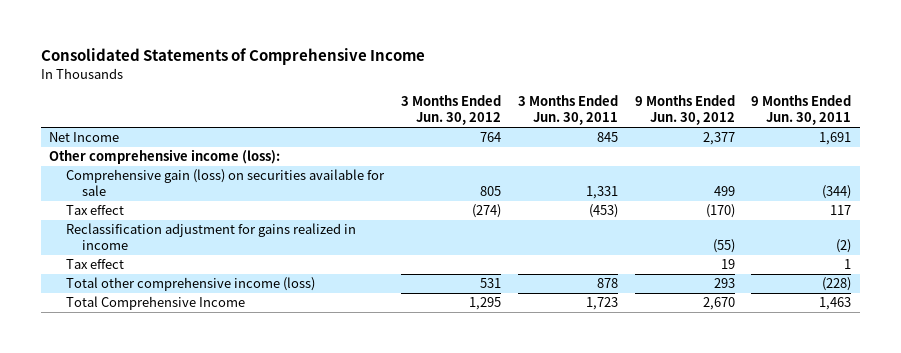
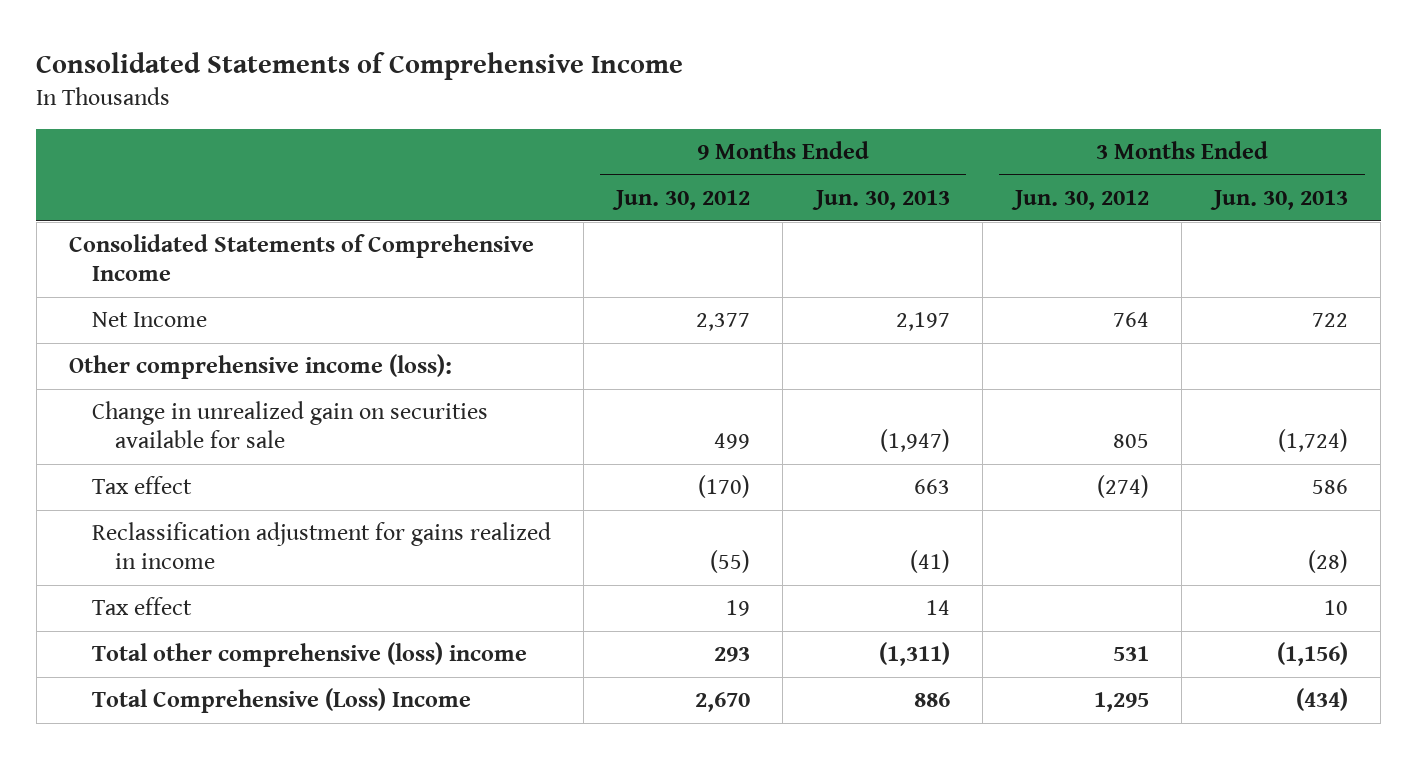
[517,95,618,126] 3 Months Ended Jun. 30, 2011 -> none
[751,95,852,126] 9 Months Ended Jun. 30, 2011 -> none
none -> [811,189,950,210] Jun. 30, 2013
none -> [1210,189,1349,210] Jun. 30, 2013
none -> [68,234,534,282] Consolidated Statements of Comprehensive Income
[65,169,385,197] Comprehensive gain (loss) on securities available for sale -> [91,401,488,449] Change in unrealized gain on securities available for sale
[65,277,315,292] Total other comprehensive income (loss) -> [91,642,527,668] Total other comprehensive (loss) income
[65,296,245,311] Total Comprehensive Income -> [91,688,471,714] Total Comprehensive (Loss) Income

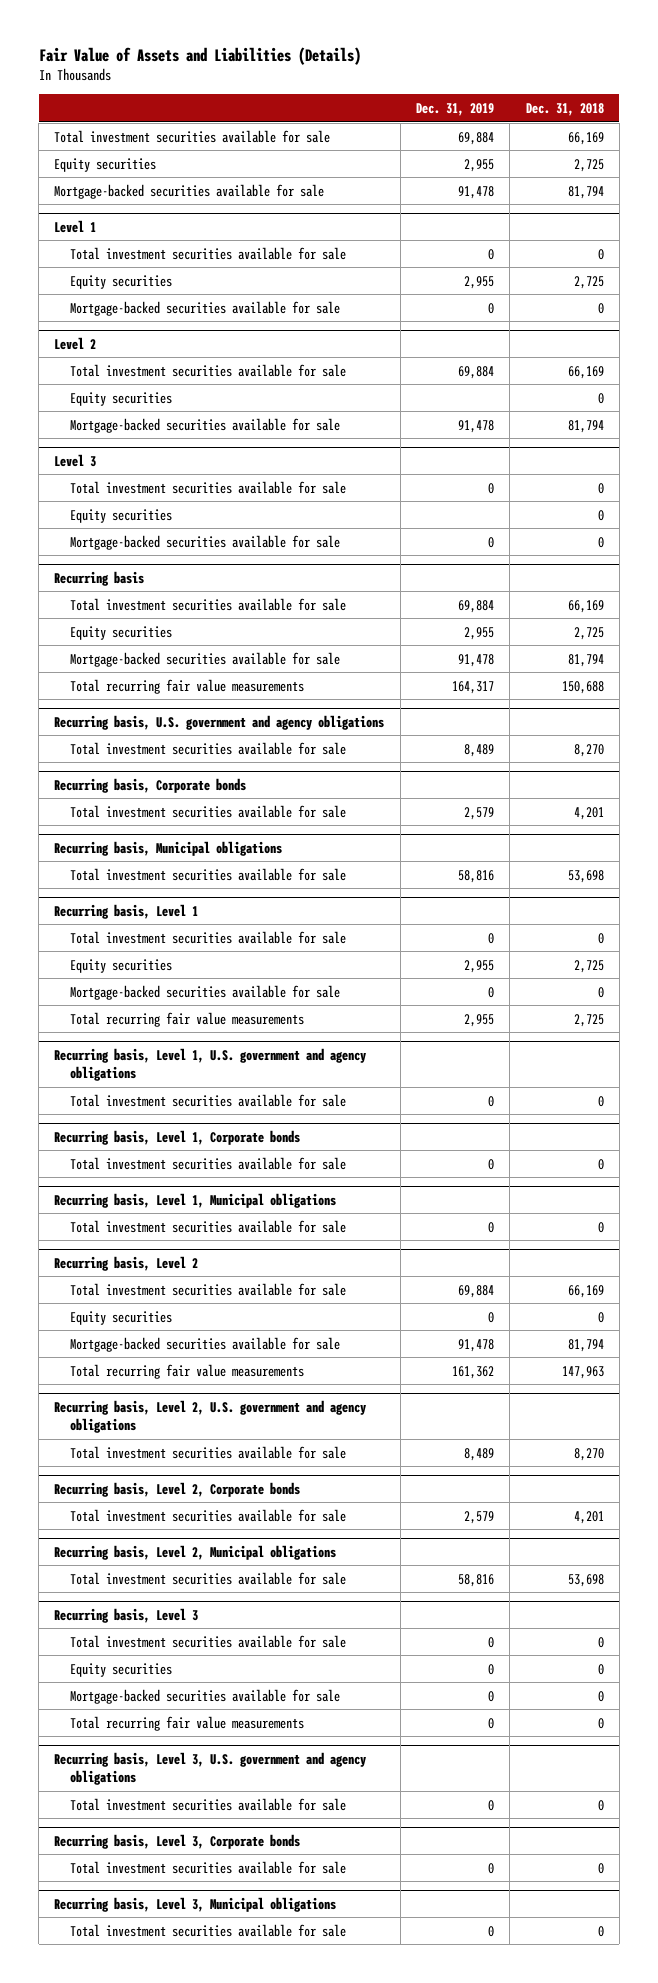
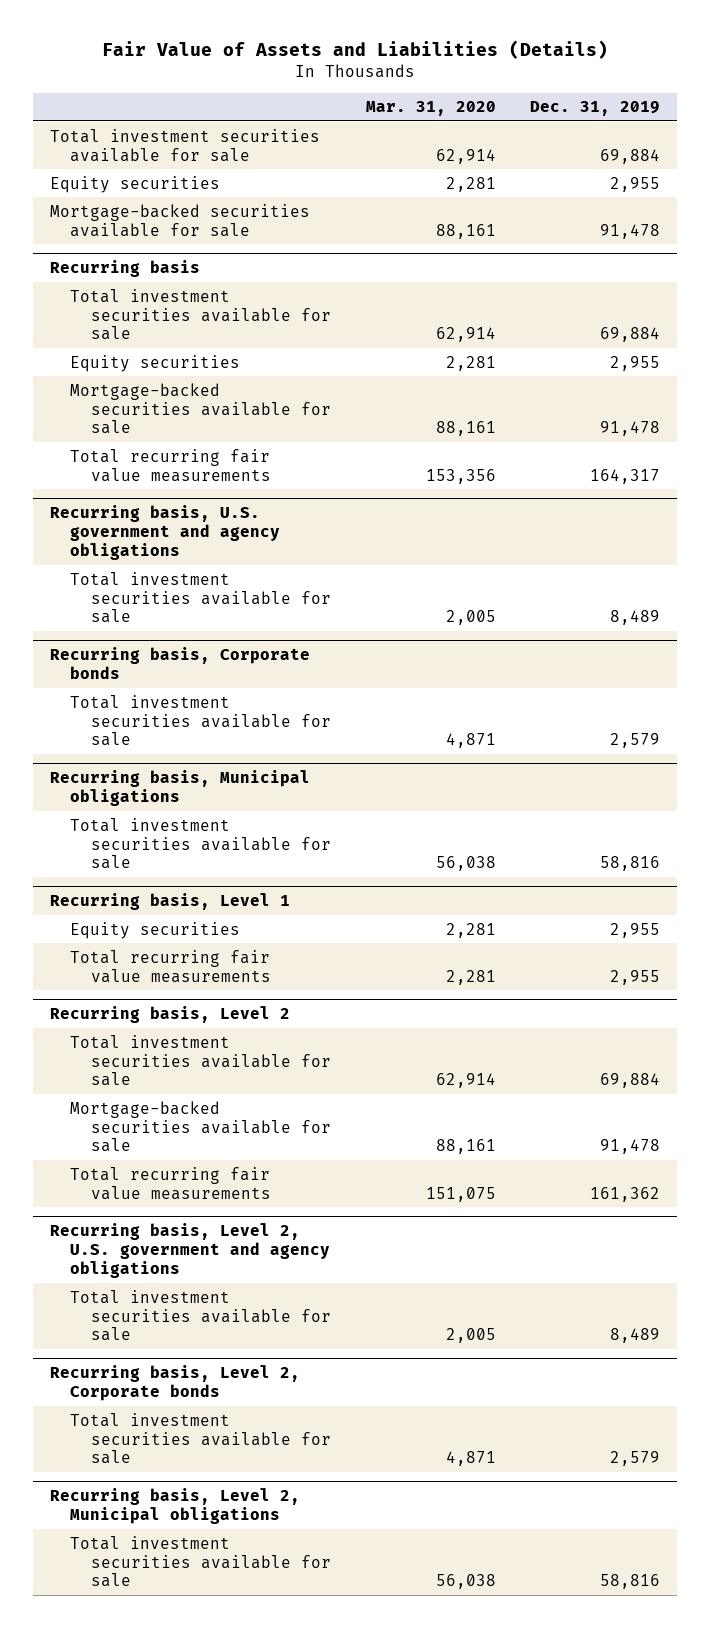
[525,102,604,116] Dec. 31, 2018 -> none
none -> [365,101,496,117] Mar. 31, 2020
[54,219,97,233] Level 1 -> none
[69,246,346,260] Total investment securities available for sale -> none
[69,274,172,289] Equity securities -> none
[69,300,340,316] Mortgage-backed securities available for sale -> none
[54,336,97,350] Level 2 -> none
[69,363,346,377] Total investment securities available for sale -> none
[69,391,172,406] Equity securities -> none
[69,417,340,433] Mortgage-backed securities available for sale -> none
[54,453,97,467] Level 3 -> none
[69,480,346,494] Total investment securities available for sale -> none
[69,508,172,523] Equity securities -> none
[69,534,340,550] Mortgage-backed securities available for sale -> none
[69,930,346,944] Total investment securities available for sale -> none
[69,984,340,1000] Mortgage-backed securities available for sale -> none
[54,1047,367,1081] Recurring basis, Level 1, U.S. government and agency obligations -> none
[69,1093,346,1107] Total investment securities available for sale -> none
[54,1129,301,1145] Recurring basis, Level 1, Corporate bonds -> none
[69,1156,346,1170] Total investment securities available for sale -> none
[54,1192,337,1208] Recurring basis, Level 1, Municipal obligations -> none
[69,1219,346,1233] Total investment securities available for sale -> none
[69,1310,172,1325] Equity securities -> none
[54,1607,199,1623] Recurring basis, Level 3 -> none
[69,1634,346,1648] Total investment securities available for sale -> none
[69,1662,172,1677] Equity securities -> none
[69,1688,340,1704] Mortgage-backed securities available for sale -> none
[69,1715,304,1731] Total recurring fair value measurements -> none
[54,1751,367,1785] Recurring basis, Level 3, U.S. government and agency obligations -> none
[69,1797,346,1811] Total investment securities available for sale -> none
[54,1833,301,1849] Recurring basis, Level 3, Corporate bonds -> none
[69,1860,346,1874] Total investment securities available for sale -> none
[54,1896,337,1912] Recurring basis, Level 3, Municipal obligations -> none
[69,1923,346,1937] Total investment securities available for sale -> none

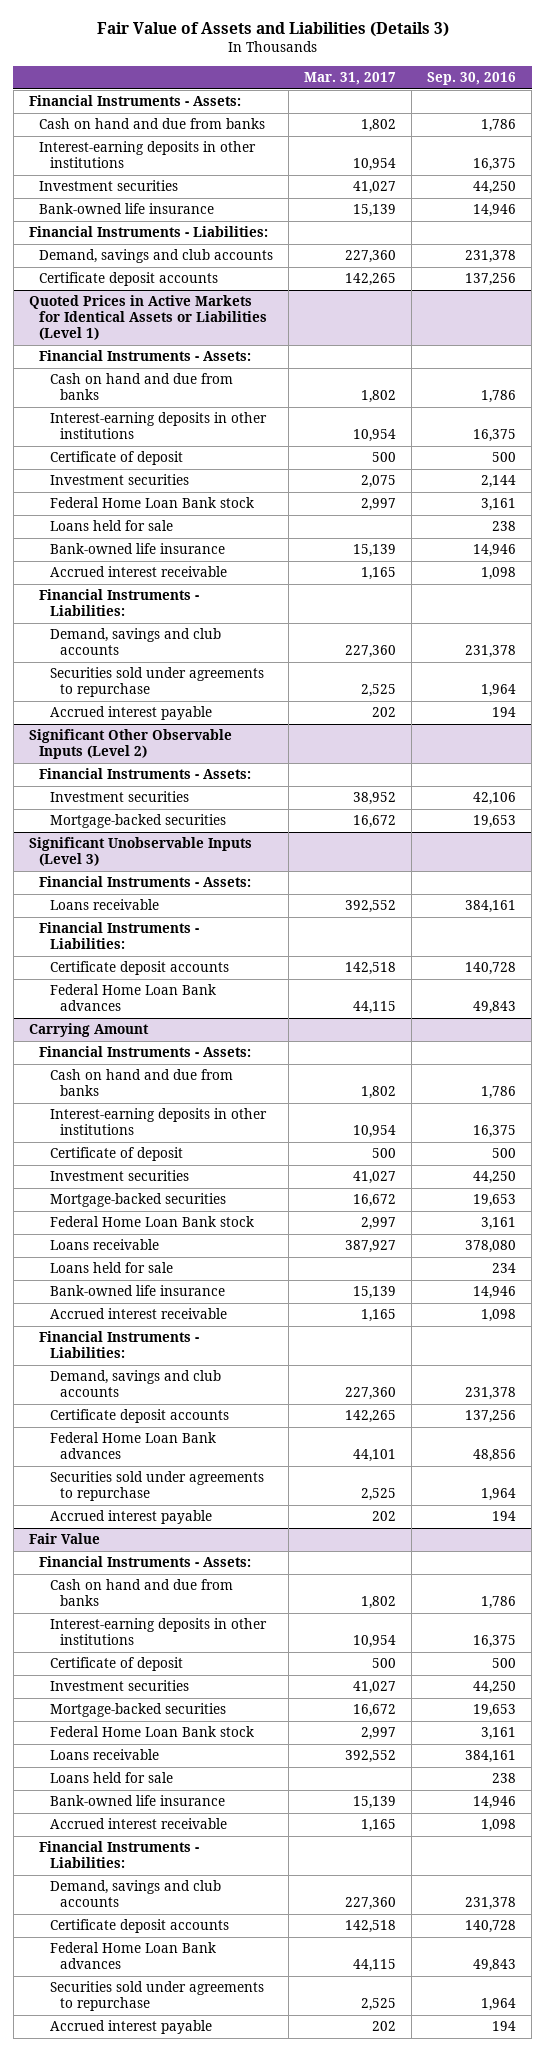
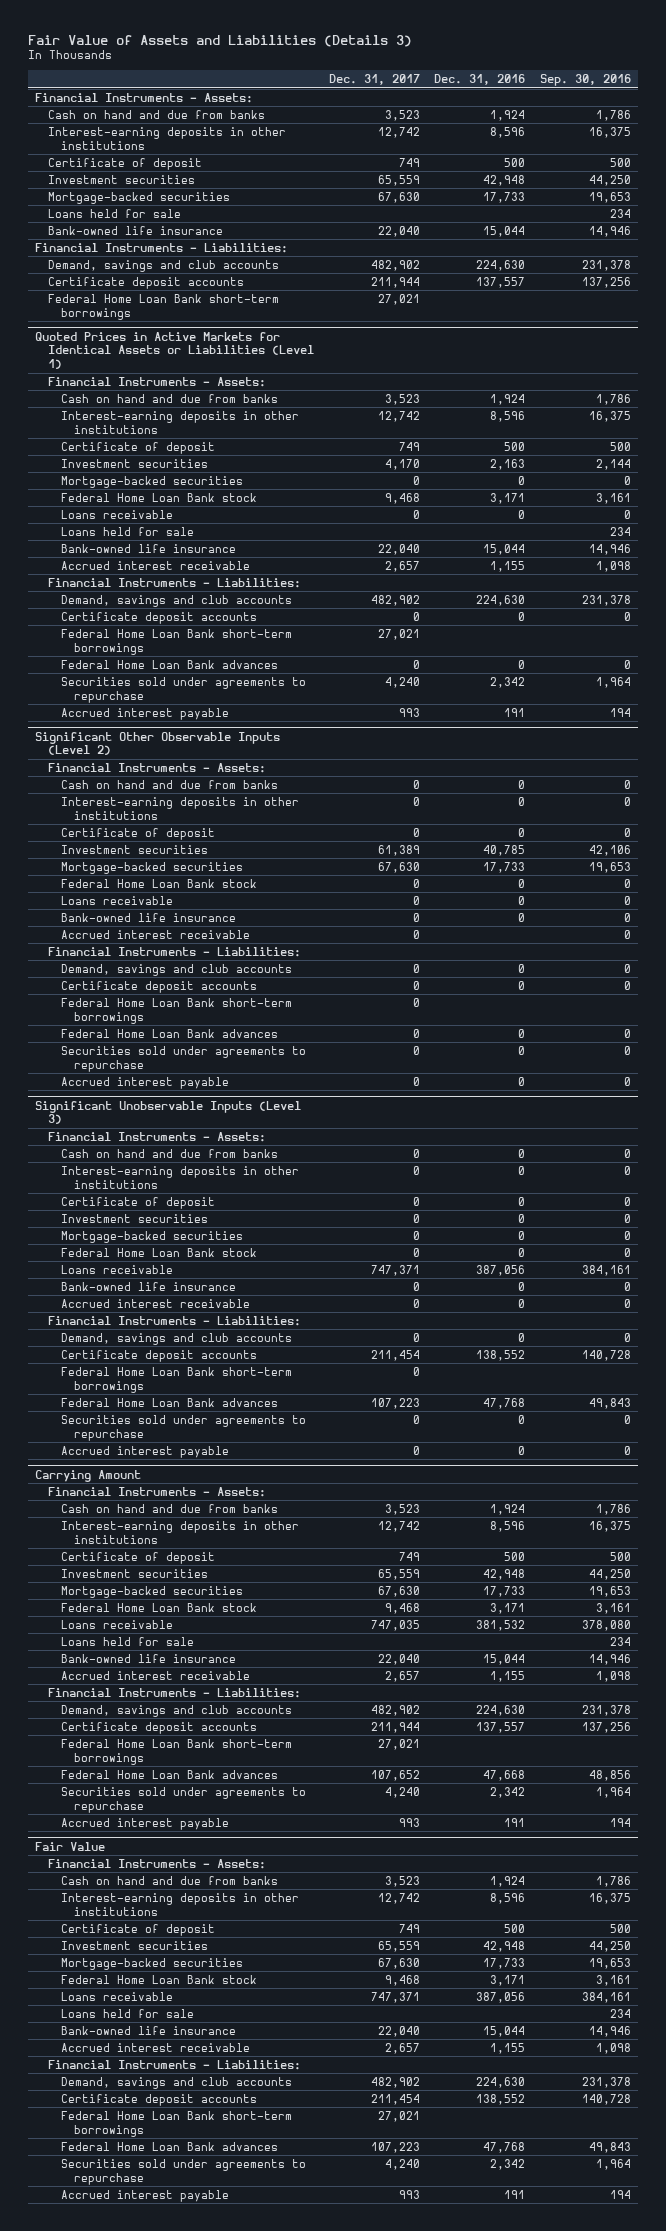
[304,72,397,86] Mar. 31, 2017 -> none
none -> [328,74,420,86] Dec. 31, 2017
none -> [434,74,526,86] Dec. 31, 2016
none -> [47,157,202,170] Certificate of deposit
none -> [47,191,230,204] Mortgage-backed securities
none -> [47,208,181,218] Loans held for sale
none -> [47,293,279,320] Federal Home Loan Bank short-term borrowings
none -> [61,475,244,488] Mortgage-backed securities
none -> [61,509,174,519] Loans receivable
[492,521,517,532] 238 -> [609,526,631,536] 234
none -> [61,611,258,624] Certificate deposit accounts
none -> [61,628,293,655] Federal Home Loan Bank short-term borrowings
none -> [61,659,279,669] Federal Home Loan Bank advances
none -> [61,779,279,789] Cash on hand and due from banks
none -> [61,796,300,820] Interest-earning deposits in other institutions
none -> [61,827,216,840] Certificate of deposit
none -> [61,878,258,888] Federal Home Loan Bank stock
none -> [61,895,174,905] Loans receivable
none -> [61,912,237,922] Bank-owned life insurance
none -> [61,929,251,939] Accrued interest receivable
none -> [47,946,301,957] Financial Instruments - Liabilities:
none -> [61,963,293,976] Demand, savings and club accounts
none -> [61,980,258,993] Certificate deposit accounts
none -> [61,997,293,1024] Federal Home Loan Bank short-term borrowings
none -> [61,1028,279,1038] Federal Home Loan Bank advances
none -> [61,1045,307,1072] Securities sold under agreements to repurchase
none -> [61,1076,230,1089] Accrued interest payable
none -> [61,1148,279,1158] Cash on hand and due from banks
none -> [61,1165,300,1189] Interest-earning deposits in other institutions
none -> [61,1196,216,1209] Certificate of deposit
none -> [61,1213,209,1223] Investment securities
none -> [61,1230,244,1243] Mortgage-backed securities
none -> [61,1247,258,1257] Federal Home Loan Bank stock
none -> [61,1281,237,1291] Bank-owned life insurance
none -> [61,1298,251,1308] Accrued interest receivable
none -> [61,1332,293,1345] Demand, savings and club accounts
none -> [61,1366,293,1393] Federal Home Loan Bank short-term borrowings
none -> [61,1414,307,1441] Securities sold under agreements to repurchase
none -> [61,1445,230,1458] Accrued interest payable
none -> [61,1738,293,1765] Federal Home Loan Bank short-term borrowings
[492,1773,517,1784] 238 -> [609,2008,631,2018] 234
none -> [61,2110,293,2137] Federal Home Loan Bank short-term borrowings

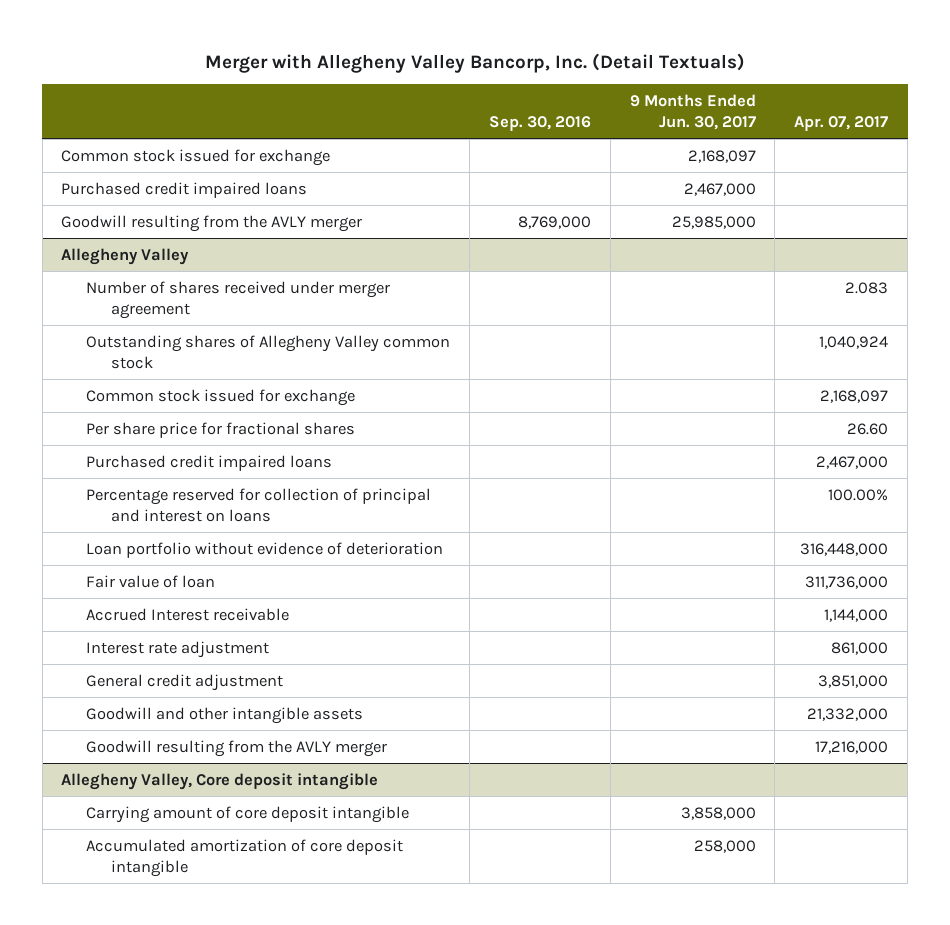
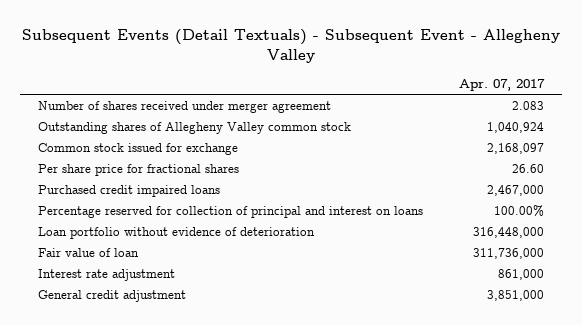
[204,52,745,73] Merger with Allegheny Valley Bancorp, Inc. (Detail Textuals) -> [21,28,560,63] Subsequent Events (Detail Textuals) - Subsequent Event - Allegheny Valley
[488,116,591,132] Sep. 30, 2016 -> none
[629,94,756,131] 9 Months Ended Jun. 30, 2017 -> none
[61,148,331,166] Common stock issued for exchange -> none
[61,181,308,198] Purchased credit impaired loans -> none
[61,214,363,232] Goodwill resulting from the AVLY merger -> none
[61,247,190,265] Allegheny Valley -> none
[86,607,290,621] Accrued Interest receivable -> none
[86,706,364,724] Goodwill and other intangible assets -> none
[86,739,388,757] Goodwill resulting from the AVLY merger -> none
[61,772,379,790] Allegheny Valley, Core deposit intangible -> none
[86,805,410,823] Carrying amount of core deposit intangible -> none
[86,838,404,877] Accumulated amortization of core deposit intangible -> none

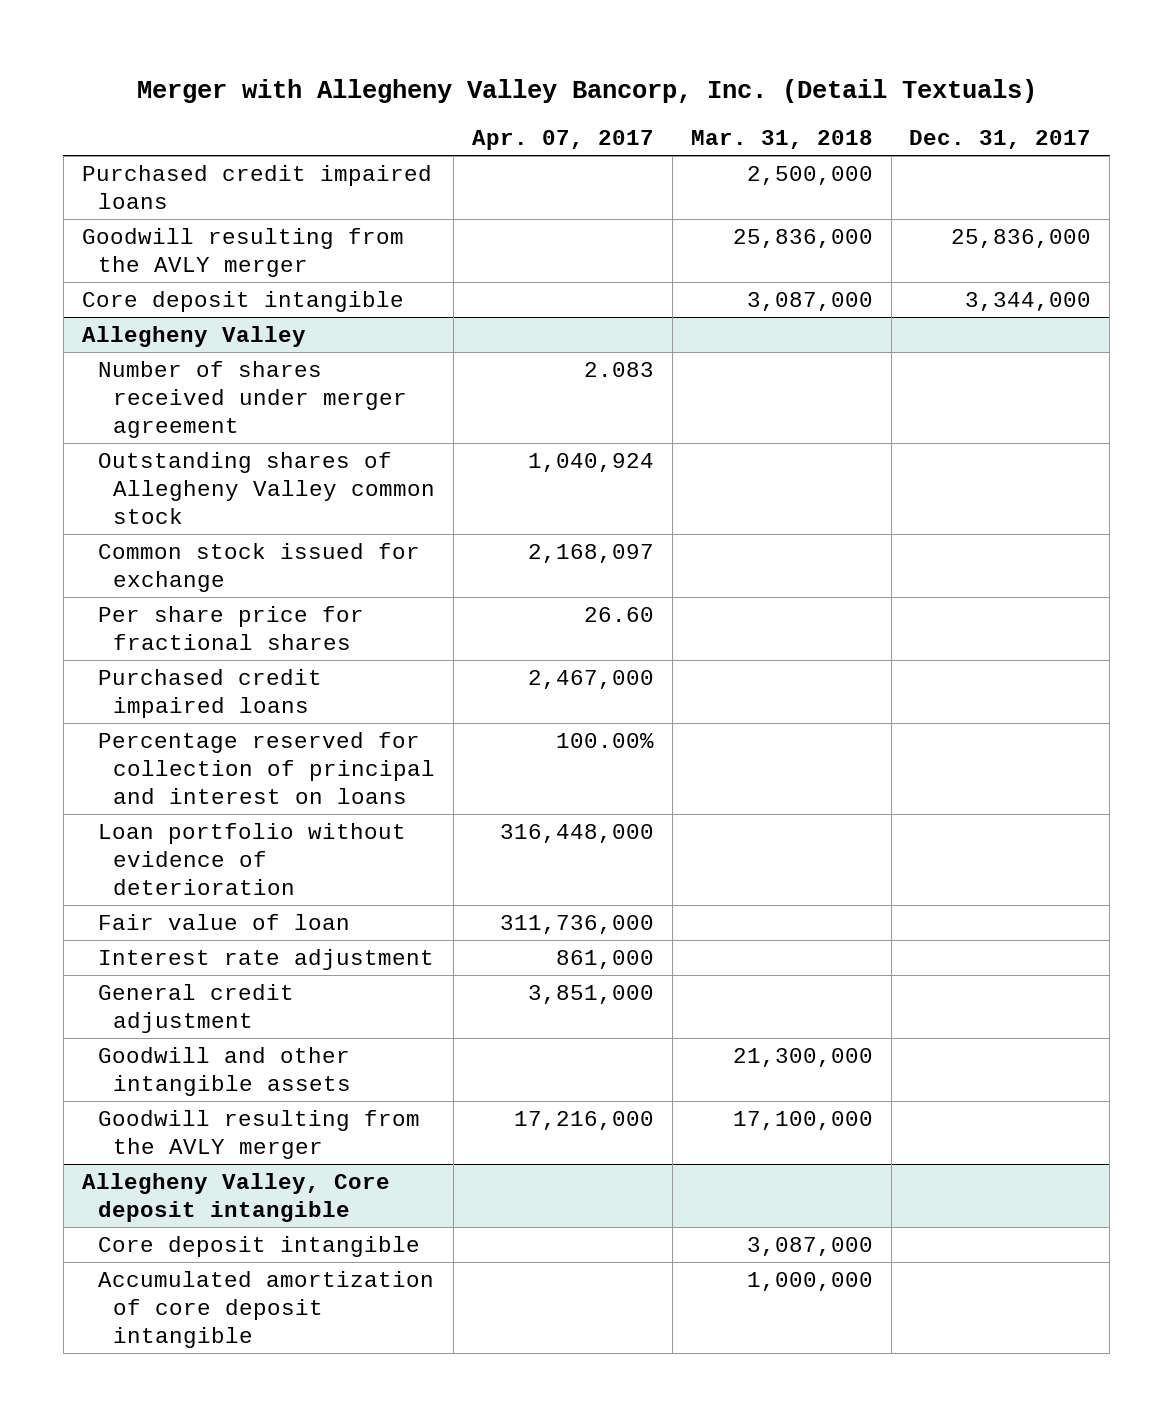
[21,28,560,63] Subsequent Events (Detail Textuals) - Subsequent Event - Allegheny Valley -> [136,78,1037,103] Merger with Allegheny Valley Bancorp, Inc. (Detail Textuals)
none -> [690,129,873,149] Mar. 31, 2018
none -> [909,129,1092,149] Dec. 31, 2017
none -> [81,164,432,210] Purchased credit impaired loans
none -> [81,227,404,278] Goodwill resulting from the AVLY merger
none -> [81,290,404,312] Core deposit intangible
none -> [81,325,306,347] Allegheny Valley
none -> [97,1046,352,1097] Goodwill and other intangible assets
none -> [97,1109,420,1160] Goodwill resulting from the AVLY merger
none -> [81,1172,390,1223] Allegheny Valley, Core deposit intangible
none -> [97,1235,420,1257] Core deposit intangible
none -> [97,1270,434,1349] Accumulated amortization of core deposit intangible

